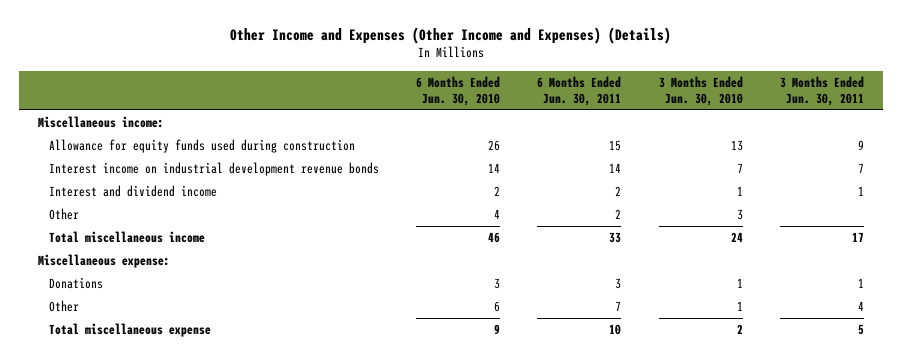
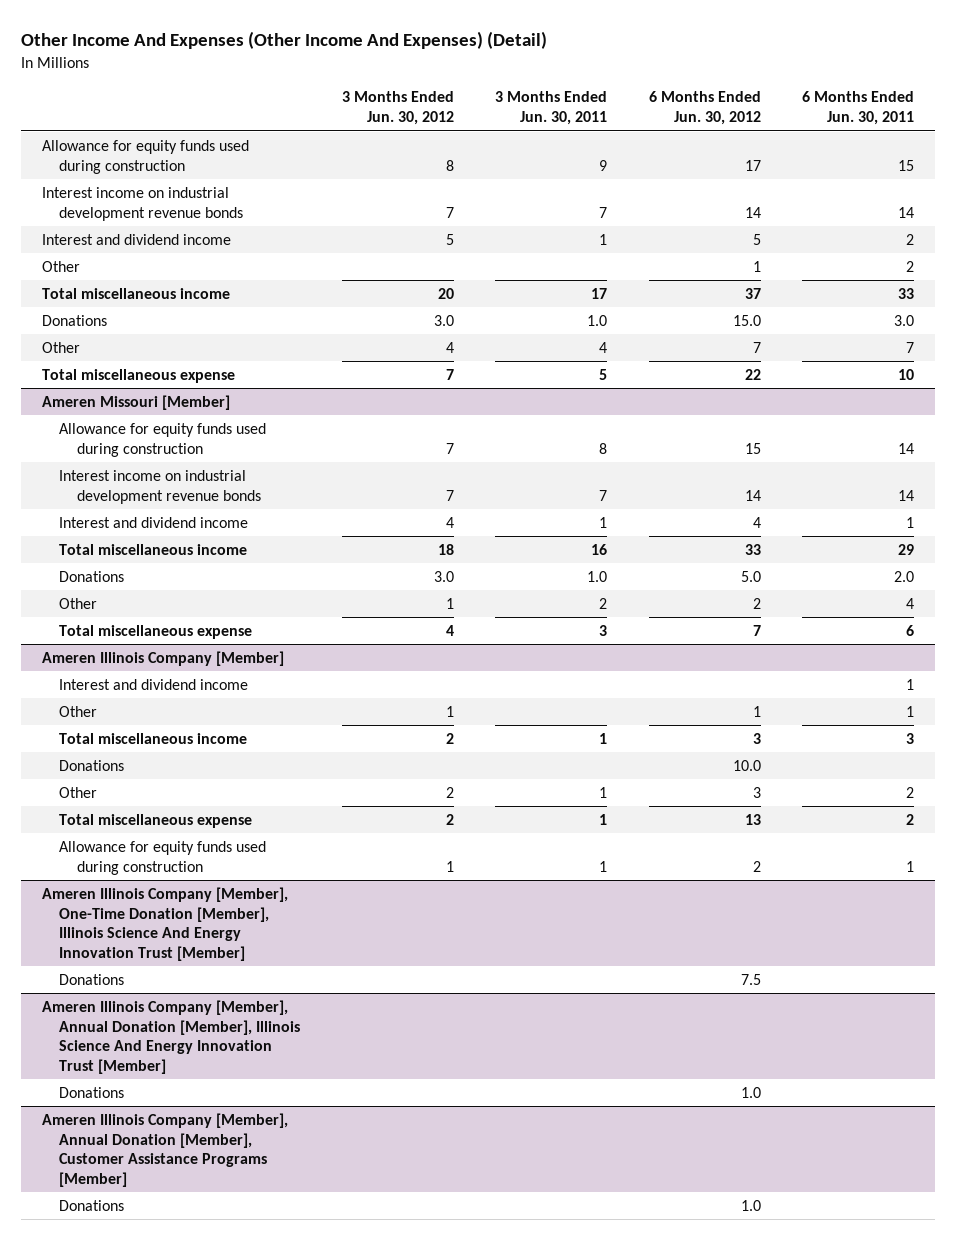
[229,26,671,44] Other Income and Expenses (Other Income and Expenses) (Details) -> [21,30,548,49] Other Income And Expenses (Other Income And Expenses) (Detail)
[416,75,501,106] 6 Months Ended Jun. 30, 2010 -> none
[658,75,743,106] 3 Months Ended Jun. 30, 2010 -> none
none -> [341,91,454,126] 3 Months Ended Jun. 30, 2012
none -> [648,91,761,126] 6 Months Ended Jun. 30, 2012
[37,116,164,129] Miscellaneous income: -> none
[37,254,170,269] Miscellaneous expense: -> none
[615,278,622,290] 3 -> [894,314,915,326] 3.0
[858,278,865,289] 1 -> [587,314,608,326] 1.0
none -> [41,394,230,410] Ameren Missouri [Member]
none -> [59,422,267,457] Allowance for equity funds used during construction
none -> [59,469,262,504] Interest income on industrial development revenue bonds
none -> [59,516,249,528] Interest and dividend income
none -> [59,543,248,555] Total miscellaneous income
none -> [59,570,125,582] Donations
none -> [59,597,98,609] Other
none -> [59,624,253,639] Total miscellaneous expense
none -> [41,650,284,666] Ameren Illinois Company [Member]
none -> [59,678,249,690] Interest and dividend income
none -> [59,705,98,717] Other
none -> [59,732,248,744] Total miscellaneous income
none -> [59,759,125,771] Donations
none -> [59,786,98,798] Other
none -> [59,813,253,828] Total miscellaneous expense
none -> [59,840,267,875] Allowance for equity funds used during construction
none -> [41,886,288,961] Ameren Illinois Company [Member], One-Time Donation [Member], Illinois Science And Energy Innovation Trust [Member]
none -> [59,973,125,985] Donations
none -> [41,999,301,1074] Ameren Illinois Company [Member], Annual Donation [Member], Illinois Science And Energy Innovation Trust [Member]
none -> [59,1086,125,1098] Donations
none -> [41,1112,288,1187] Ameren Illinois Company [Member], Annual Donation [Member], Customer Assistance Programs [Member]
none -> [59,1199,125,1211] Donations

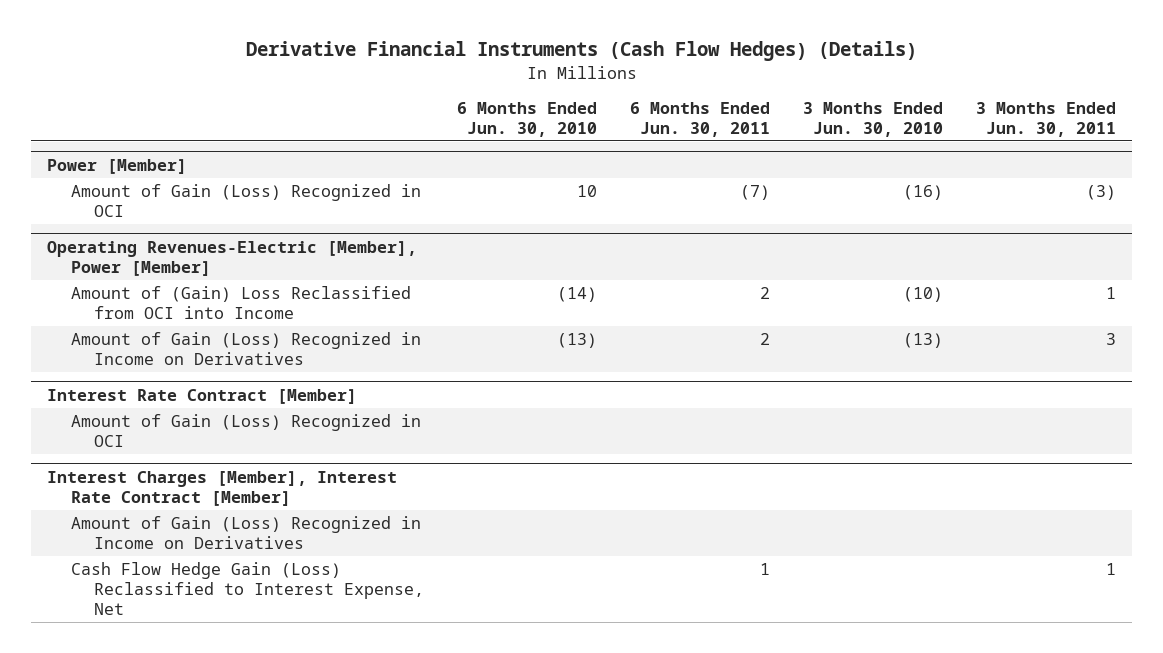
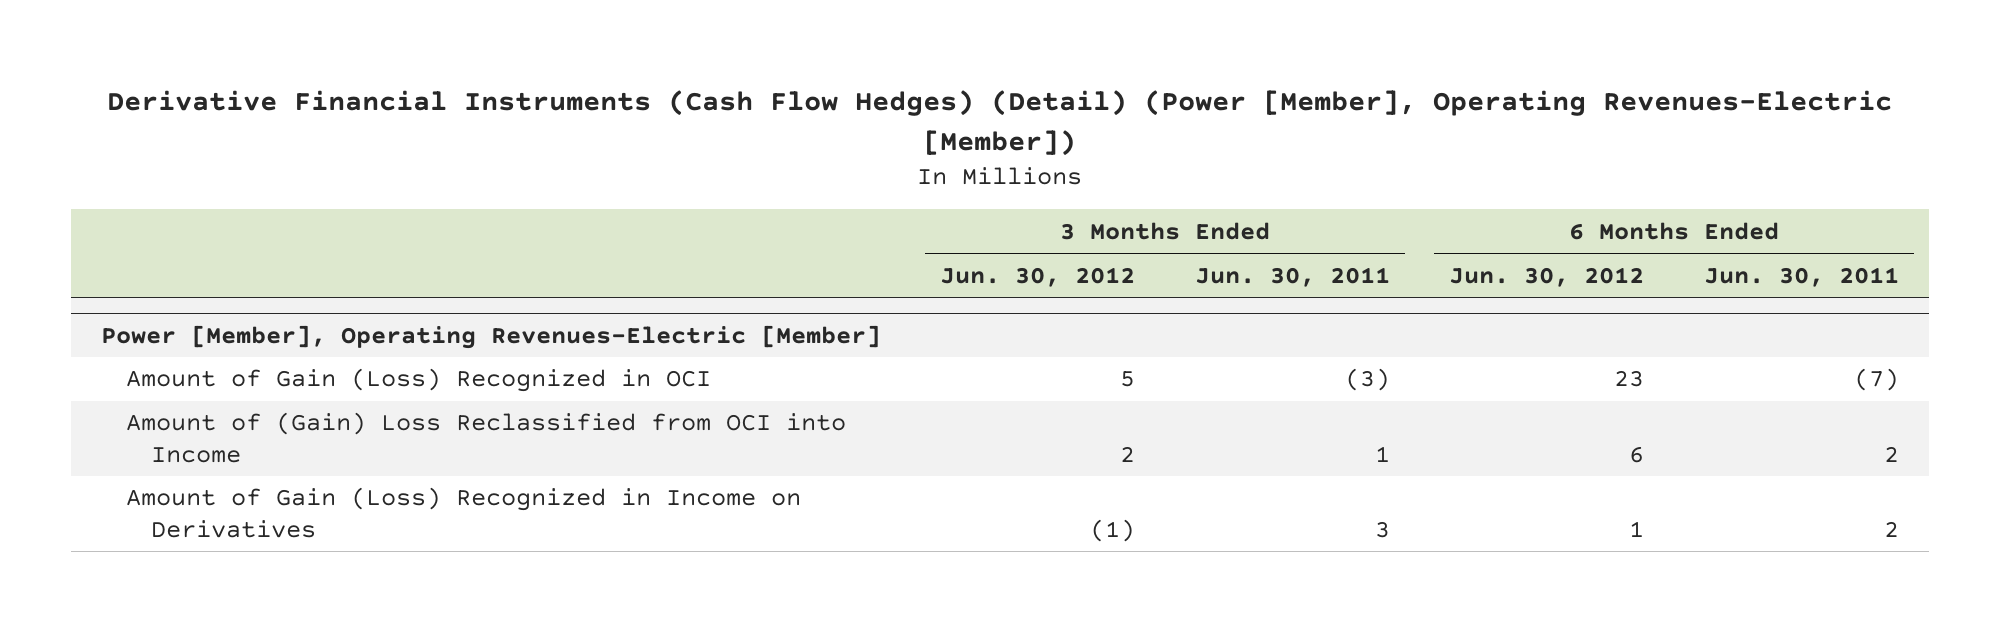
[245,41,917,62] Derivative Financial Instruments (Cash Flow Hedges) (Details) -> [106,90,1892,156] Derivative Financial Instruments (Cash Flow Hedges) (Detail) (Power [Member], Operating Revenues-Electric [Member])
[457,101,598,137] 6 Months Ended Jun. 30, 2010 -> none
[802,101,943,137] 3 Months Ended Jun. 30, 2010 -> none
none -> [940,266,1136,287] Jun. 30, 2012
none -> [1449,266,1645,287] Jun. 30, 2012
[47,158,188,174] Power [Member] -> none
none -> [100,324,881,349] Power [Member], Operating Revenues-Electric [Member]
[47,240,418,276] Operating Revenues-Electric [Member], Power [Member] -> none
[47,388,358,404] Interest Rate Contract [Member] -> none
[70,413,421,447] Amount of Gain (Loss) Recognized in OCI -> none
[47,470,398,506] Interest Charges [Member], Interest Rate Contract [Member] -> none
[70,515,421,549] Amount of Gain (Loss) Recognized in Income on Derivatives -> none
[70,561,425,615] Cash Flow Hedge Gain (Loss) Reclassified to Interest Expense, Net -> none

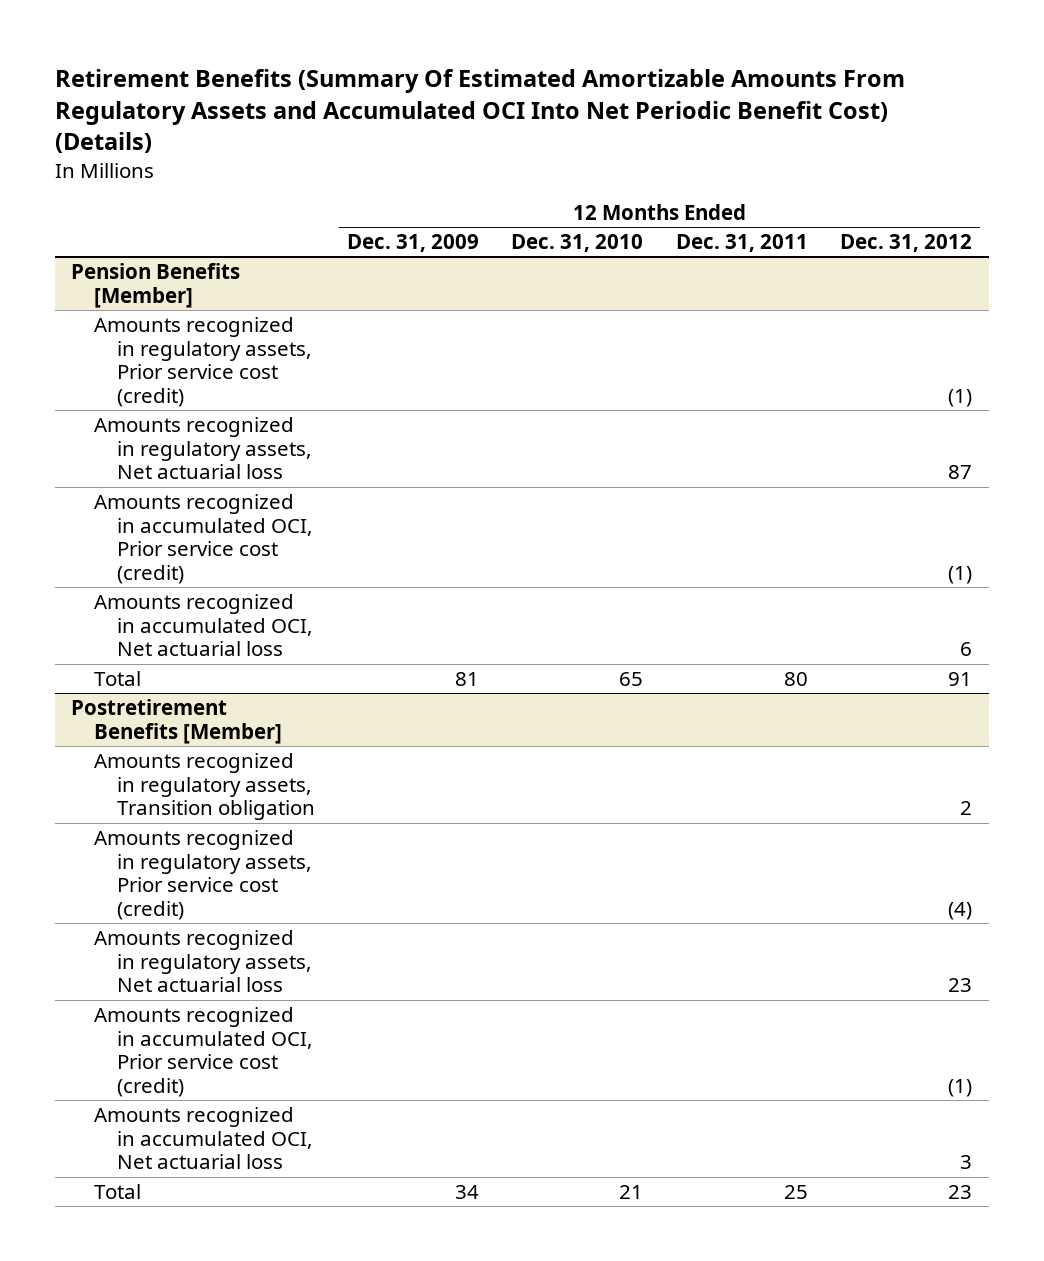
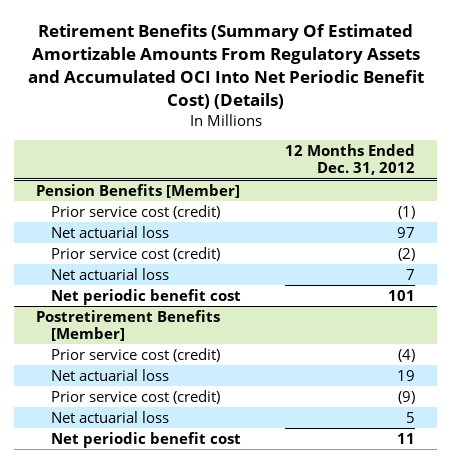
[347,233,480,252] Dec. 31, 2009 -> none
[511,233,644,252] Dec. 31, 2010 -> none
[675,233,808,252] Dec. 31, 2011 -> none
[94,670,142,686] Total -> none
[94,316,312,408] Amounts recognized in regulatory assets, Prior service cost (credit) -> [51,204,221,219] Prior service cost (credit)
[94,416,312,480] Amounts recognized in regulatory assets, Net actuarial loss -> [51,225,170,238] Net actuarial loss
[948,465,973,480] 87 -> [397,226,416,238] 97
[94,493,313,585] Amounts recognized in accumulated OCI, Prior service cost (credit) -> [51,246,221,261] Prior service cost (credit)
[948,566,973,585] (1) -> [398,247,416,261] (2)
[94,593,313,657] Amounts recognized in accumulated OCI, Net actuarial loss -> [51,267,170,280] Net actuarial loss
[960,642,973,657] 6 -> [406,268,416,280] 7
none -> [51,288,242,305] Net periodic benefit cost
[94,752,315,821] Amounts recognized in regulatory assets, Transition obligation -> none
[94,1183,142,1199] Total -> none
[94,829,312,921] Amounts recognized in regulatory assets, Prior service cost (credit) -> [51,347,221,362] Prior service cost (credit)
[94,929,312,993] Amounts recognized in regulatory assets, Net actuarial loss -> [51,368,170,381] Net actuarial loss
[948,978,973,993] 23 -> [397,369,416,381] 19
[94,1006,313,1098] Amounts recognized in accumulated OCI, Prior service cost (credit) -> [51,389,221,404] Prior service cost (credit)
[948,1079,973,1098] (1) -> [398,390,416,404] (9)
[94,1106,313,1170] Amounts recognized in accumulated OCI, Net actuarial loss -> [51,410,170,423] Net actuarial loss
[960,1155,973,1170] 3 -> [406,411,416,423] 5
none -> [51,431,242,448] Net periodic benefit cost

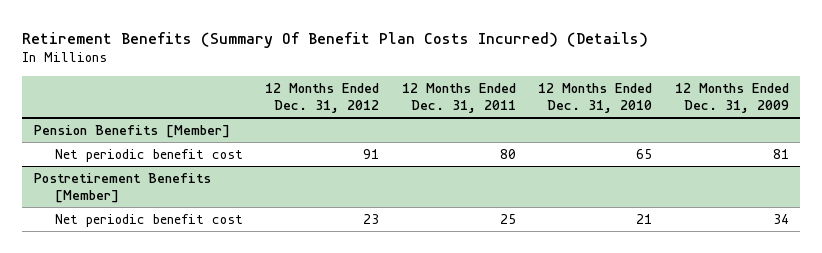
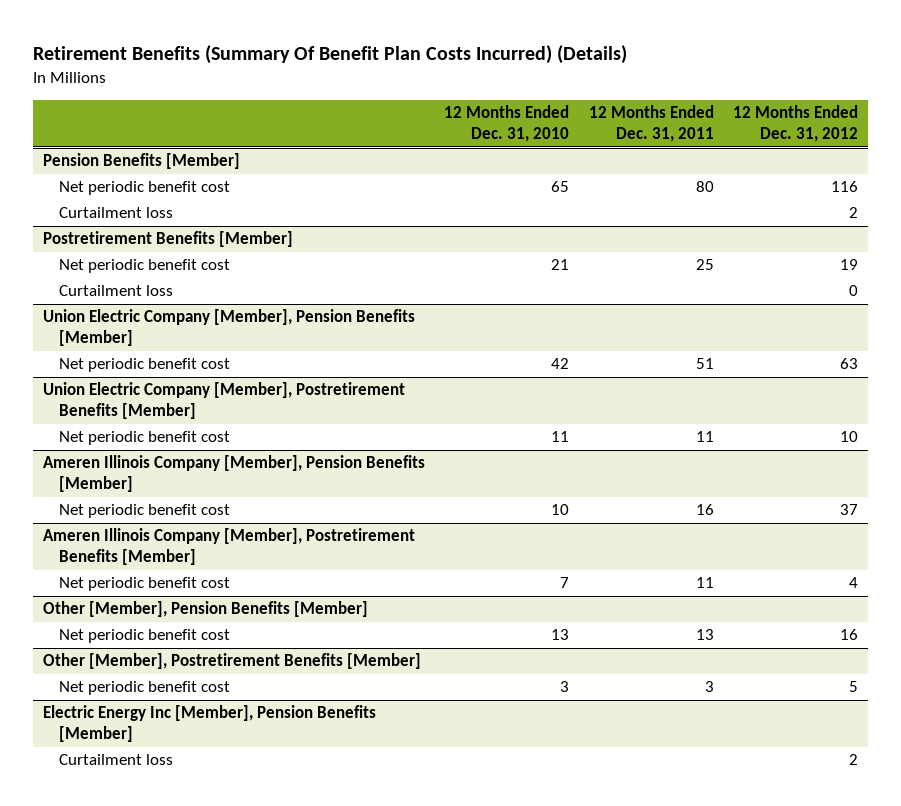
[674,82,789,114] 12 Months Ended Dec. 31, 2009 -> none
[363,148,380,159] 91 -> [831,181,859,193] 116
none -> [59,207,174,219] Curtailment loss
[363,213,380,224] 23 -> [840,259,859,271] 19
none -> [59,285,174,297] Curtailment loss
none -> [42,309,415,347] Union Electric Company [Member], Pension Benefits [Member]
none -> [59,358,231,373] Net periodic benefit cost
none -> [42,382,405,420] Union Electric Company [Member], Postretirement Benefits [Member]
none -> [59,431,231,446] Net periodic benefit cost
none -> [42,455,425,493] Ameren Illinois Company [Member], Pension Benefits [Member]
none -> [59,504,231,519] Net periodic benefit cost
none -> [42,528,415,566] Ameren Illinois Company [Member], Postretirement Benefits [Member]
none -> [59,577,231,592] Net periodic benefit cost
none -> [42,601,368,618] Other [Member], Pension Benefits [Member]
none -> [59,629,231,644] Net periodic benefit cost
none -> [42,653,421,670] Other [Member], Postretirement Benefits [Member]
none -> [59,681,231,696] Net periodic benefit cost
none -> [42,705,376,743] Electric Energy Inc [Member], Pension Benefits [Member]
none -> [59,754,174,766] Curtailment loss

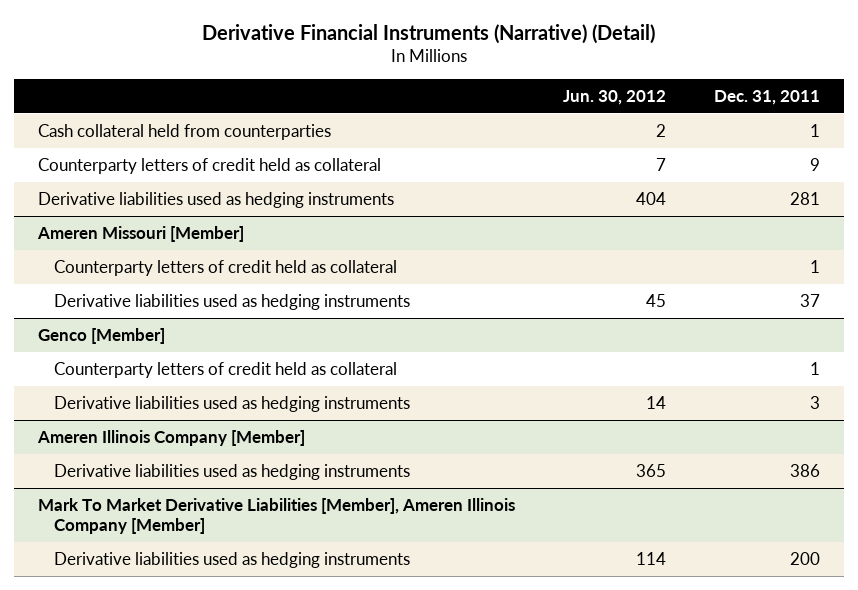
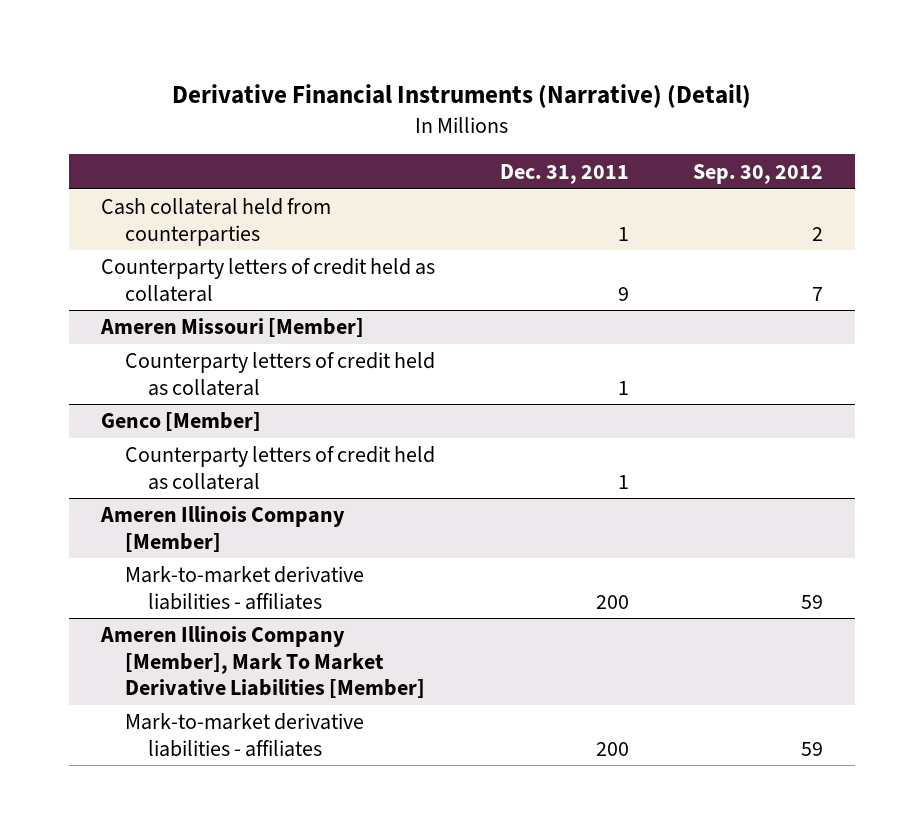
[562,89,666,105] Jun. 30, 2012 -> none
none -> [693,163,824,184] Sep. 30, 2012
[37,191,394,208] Derivative liabilities used as hedging instruments -> none
[54,293,411,310] Derivative liabilities used as hedging instruments -> none
[54,395,411,412] Derivative liabilities used as hedging instruments -> none
[54,463,411,480] Derivative liabilities used as hedging instruments -> none
[54,551,411,568] Derivative liabilities used as hedging instruments -> none
none -> [124,566,364,610] Mark-to-market derivative liabilities - affiliates
[37,497,515,535] Mark To Market Derivative Liabilities [Member], Ameren Illinois Company [Member] -> [100,626,425,698] Ameren Illinois Company [Member], Mark To Market Derivative Liabilities [Member]
none -> [124,713,364,757] Mark-to-market derivative liabilities - affiliates

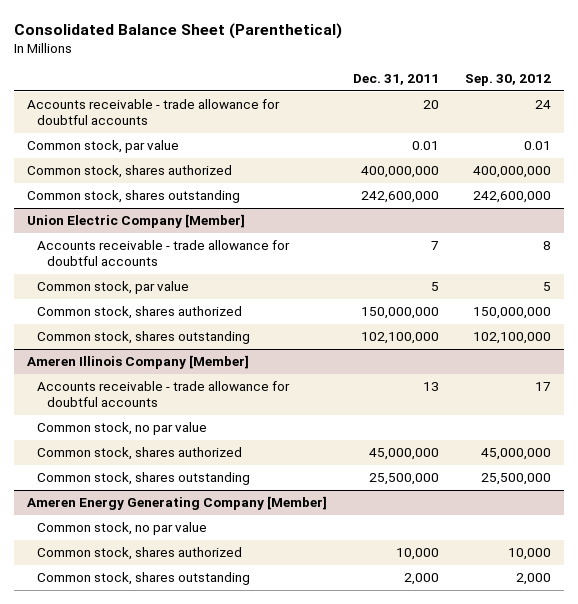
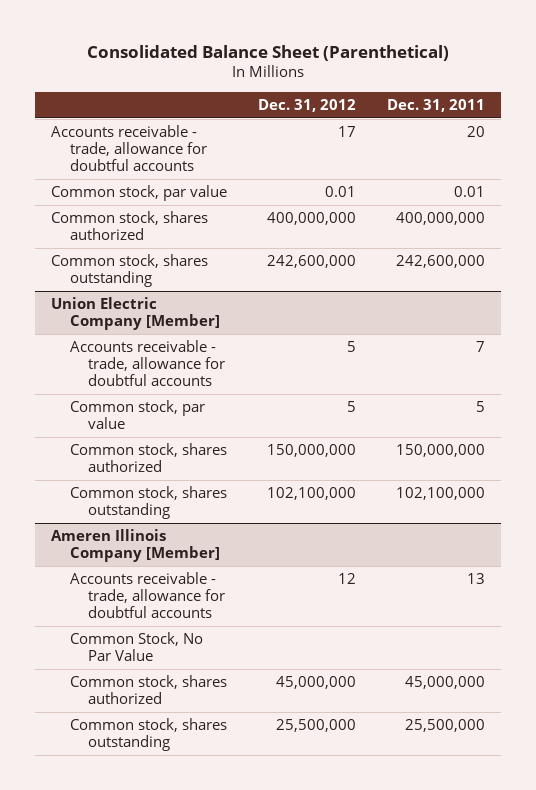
[465,74,552,87] Sep. 30, 2012 -> none
none -> [257,98,356,112] Dec. 31, 2012
[26,99,280,126] Accounts receivable - trade allowance for doubtful accounts -> [50,125,207,172] Accounts receivable - trade, allowance for doubtful accounts
[36,240,290,267] Accounts receivable - trade allowance for doubtful accounts -> [69,340,226,387] Accounts receivable - trade, allowance for doubtful accounts
[36,381,290,408] Accounts receivable - trade allowance for doubtful accounts -> [69,572,226,619] Accounts receivable - trade, allowance for doubtful accounts
[36,422,207,436] Common stock, no par value -> [69,632,203,662] Common Stock, No Par Value
[26,496,327,511] Ameren Energy Generating Company [Member] -> none
[36,522,207,536] Common stock, no par value -> none
[36,547,242,561] Common stock, shares authorized -> none
[36,572,250,586] Common stock, shares outstanding -> none

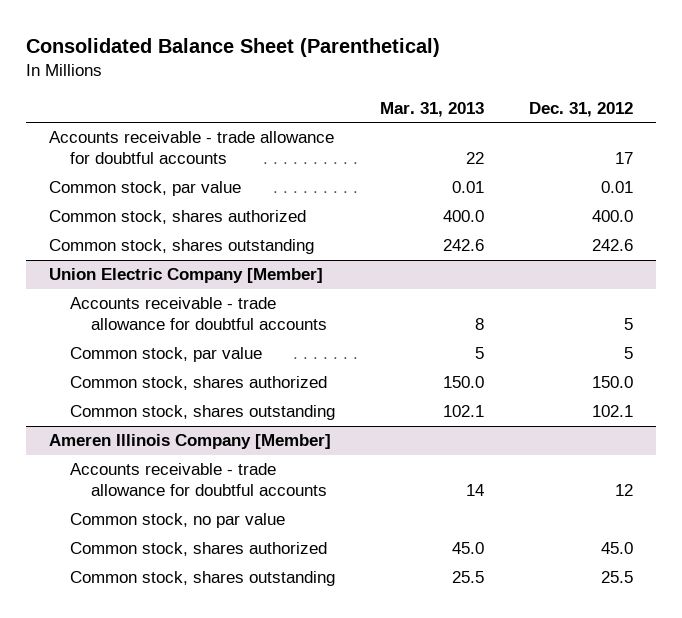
[387,98,486,112] Dec. 31, 2011 -> none
none -> [380,101,485,117] Mar. 31, 2013
[50,125,207,172] Accounts receivable - trade, allowance for doubtful accounts -> [48,131,334,165] Accounts receivable - trade allowance for doubtful accounts
[266,212,356,226] 400,000,000 -> [592,210,634,223] 400.0
[266,255,356,269] 242,600,000 -> [592,239,634,252] 242.6
[69,340,226,387] Accounts receivable - trade, allowance for doubtful accounts -> [70,297,328,331] Accounts receivable - trade allowance for doubtful accounts
[266,444,356,458] 150,000,000 -> [592,376,634,389] 150.0
[266,487,356,501] 102,100,000 -> [592,405,634,418] 102.1
[69,572,226,619] Accounts receivable - trade, allowance for doubtful accounts -> [70,463,328,497] Accounts receivable - trade allowance for doubtful accounts
[69,632,203,662] Common Stock, No Par Value -> [70,513,286,529] Common stock, no par value
[275,676,356,690] 45,000,000 -> [601,542,634,555] 45.0
[275,719,356,733] 25,500,000 -> [601,571,634,584] 25.5

